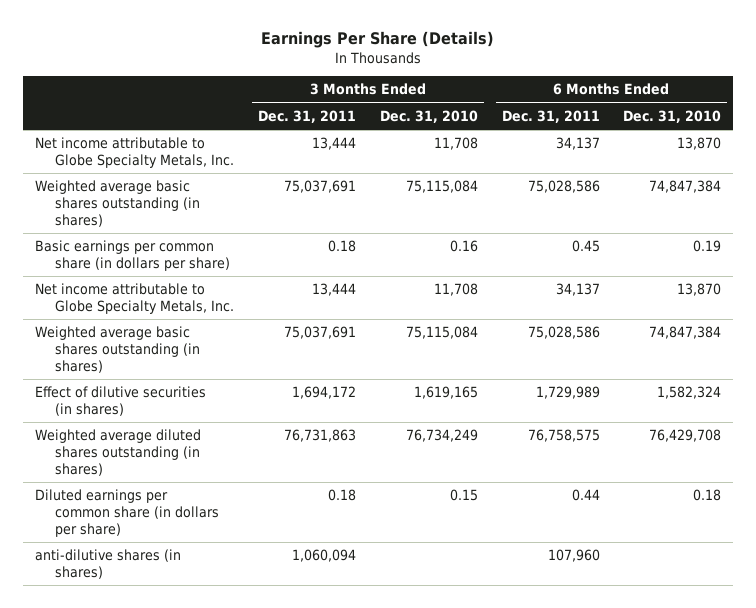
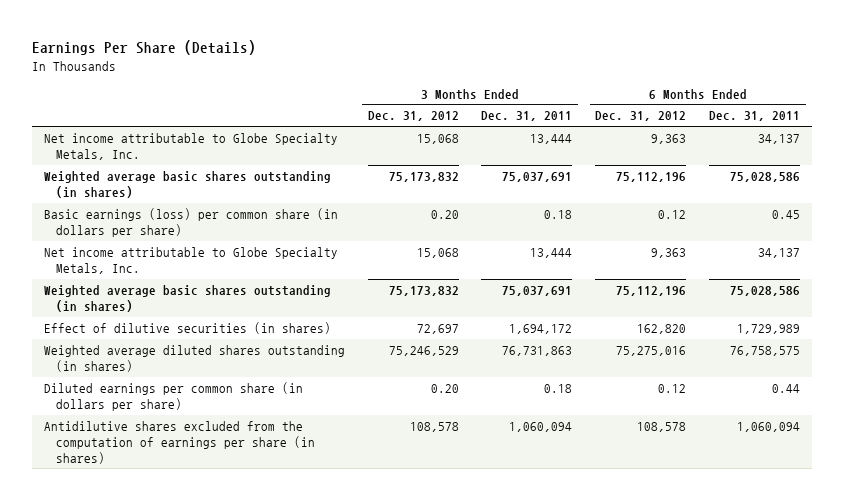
[379,109,478,123] Dec. 31, 2010 -> none
[623,109,722,123] Dec. 31, 2010 -> none
none -> [367,111,459,122] Dec. 31, 2012
none -> [595,111,687,122] Dec. 31, 2012
[35,240,231,272] Basic earnings per common share (in dollars per share) -> [43,207,338,237] Basic earnings (loss) per common share (in dollars per share)
[35,549,182,580] anti-dilutive shares (in shares) -> none
none -> [43,420,316,464] Antidilutive shares excluded from the computation of earnings per share (in shares)

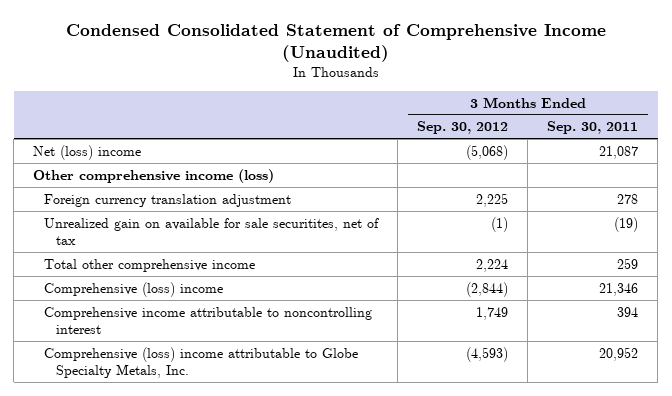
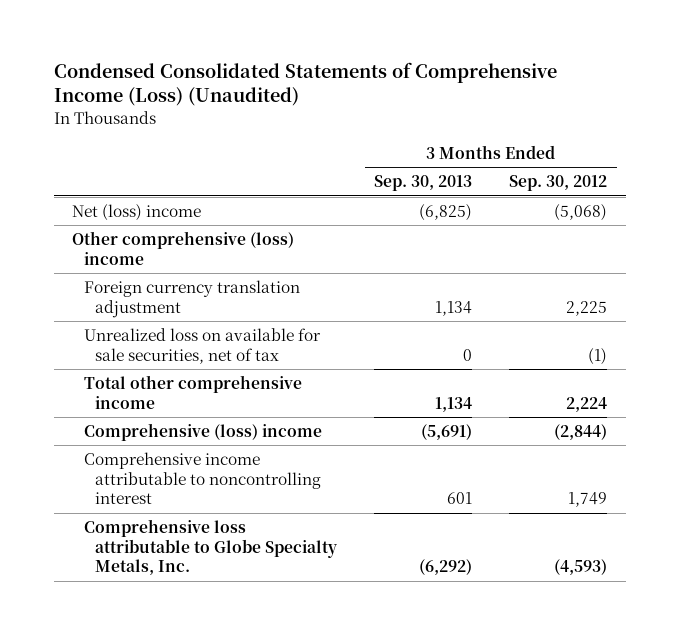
[65,23,606,62] Condensed Consolidated Statement of Comprehensive Income (Unaudited) -> [53,61,557,107] Condensed Consolidated Statements of Comprehensive Income (Loss) (Unaudited)
[547,121,639,135] Sep. 30, 2011 -> none
none -> [374,175,473,192] Sep. 30, 2013
[33,168,275,183] Other comprehensive income (loss) -> [72,230,295,265] Other comprehensive (loss) income
[44,217,380,246] Unrealized gain on available for sale securitites, net of tax -> [83,327,321,364] Unrealized loss on available for sale securities, net of tax
[44,346,359,379] Comprehensive (loss) income attributable to Globe Specialty Metals, Inc. -> [83,518,338,576] Comprehensive loss attributable to Globe Specialty Metals, Inc.

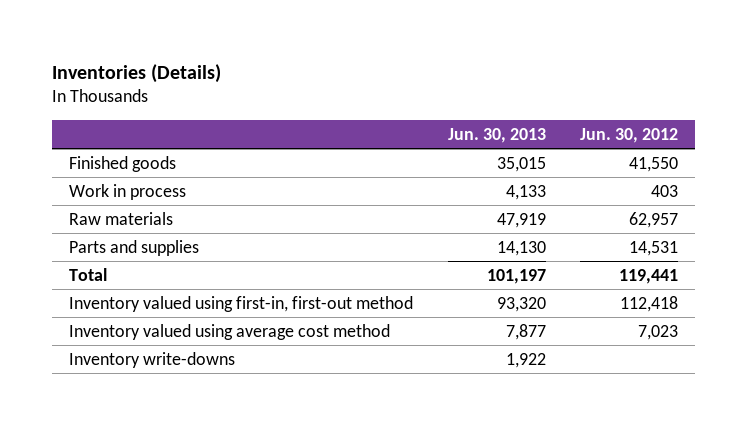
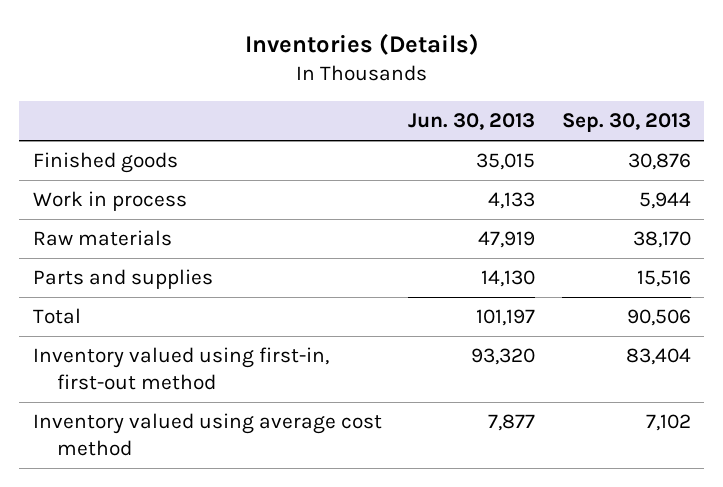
[580,127,679,143] Jun. 30, 2012 -> none
none -> [561,113,691,133] Sep. 30, 2013
[69,351,236,368] Inventory write-downs -> none

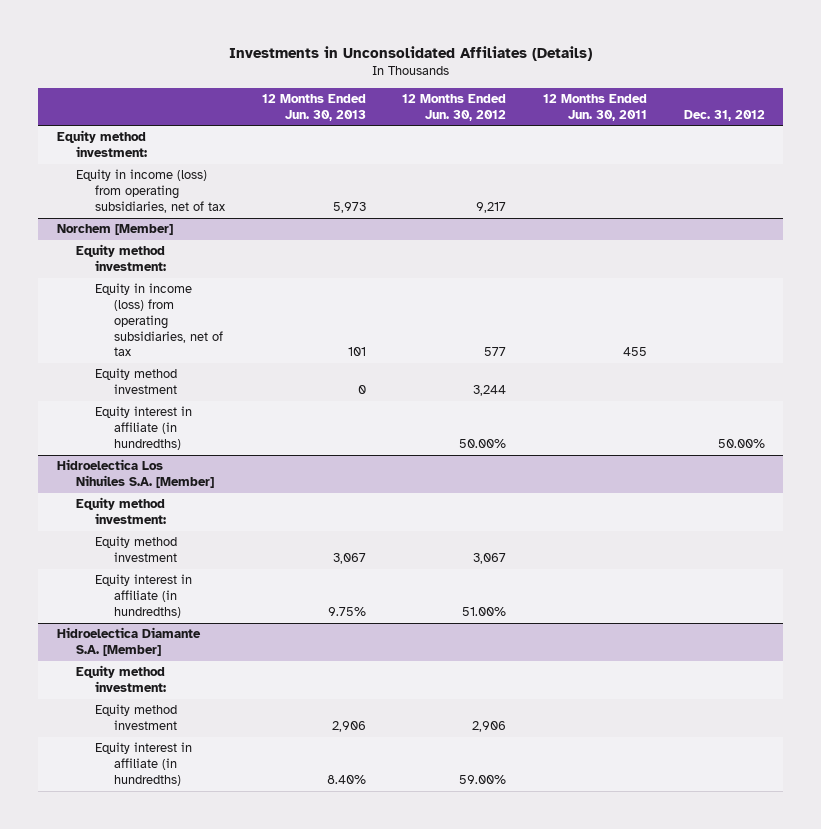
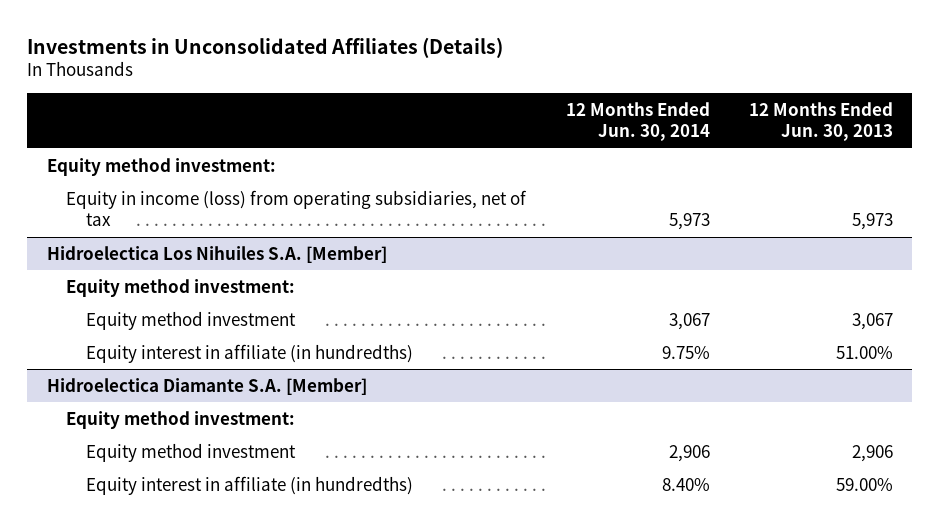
[402,93,507,121] 12 Months Ended Jun. 30, 2012 -> none
[543,93,648,121] 12 Months Ended Jun. 30, 2011 -> none
[683,109,765,121] Dec. 31, 2012 -> none
none -> [565,101,710,142] 12 Months Ended Jun. 30, 2014
[56,224,173,236] Norchem [Member] -> none
[75,244,167,272] Equity method investment: -> none
[95,283,224,357] Equity in income (loss) from operating subsidiaries, net of tax -> none
[95,368,178,395] Equity method investment -> none
[95,406,193,450] Equity interest in affiliate (in hundredths) -> none
[327,606,366,616] 9.75% -> [835,345,893,359] 51.00%
[326,774,366,784] 8.40% -> [835,477,893,491] 59.00%

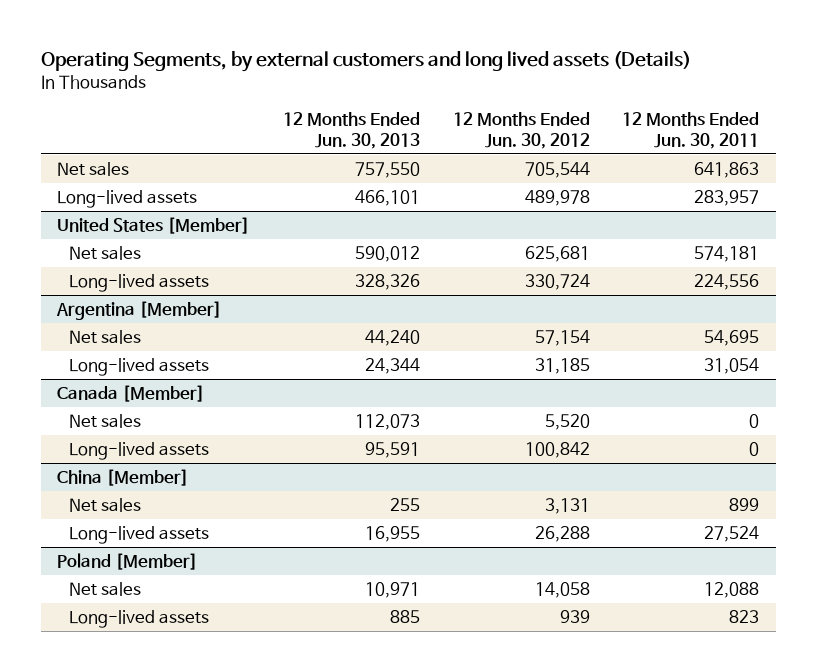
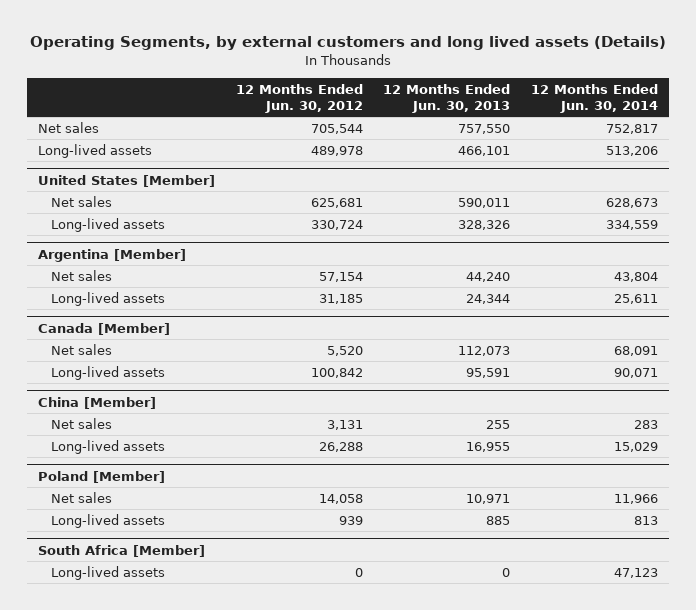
[622,111,760,149] 12 Months Ended Jun. 30, 2011 -> none
none -> [531,83,659,113] 12 Months Ended Jun. 30, 2014
[354,245,420,262] 590,012 -> [458,197,511,208] 590,011
none -> [37,544,205,557] South Africa [Member]
none -> [51,565,166,580] Long-lived assets

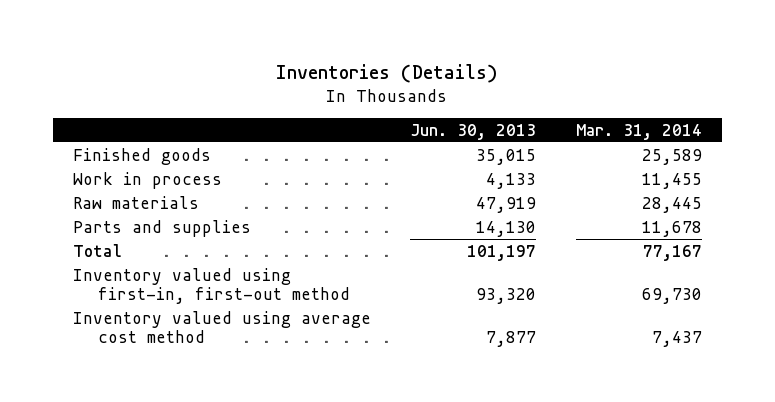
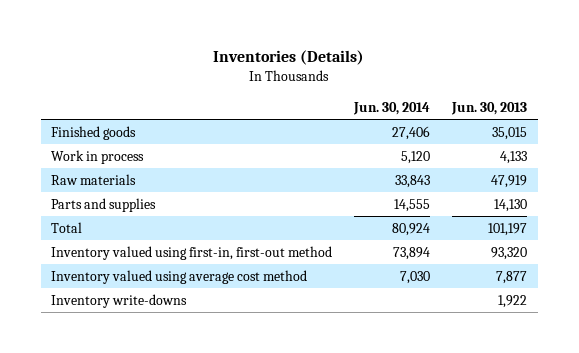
[576,123,703,140] Mar. 31, 2014 -> none
none -> [353,102,431,116] Jun. 30, 2014
none -> [51,293,188,308] Inventory write-downs

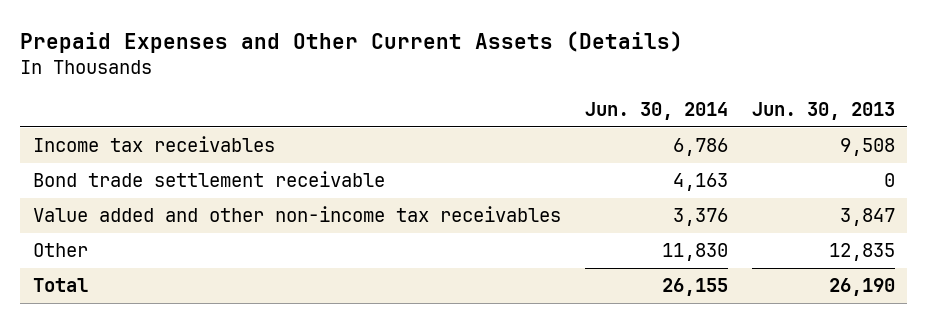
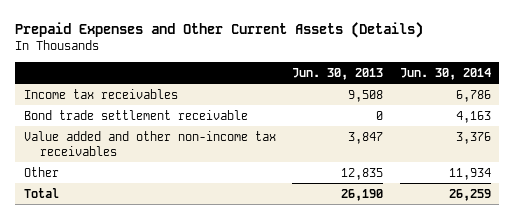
[661,243,728,262] 11,830 -> [448,167,491,180] 11,934
[661,278,728,297] 26,155 -> [448,188,491,201] 26,259

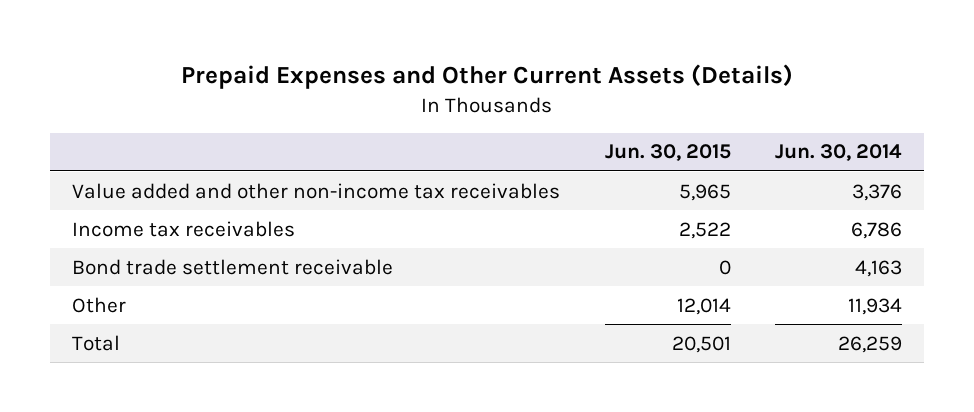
[292,67,384,80] Jun. 30, 2013 -> none
none -> [604,144,731,162] Jun. 30, 2015
[23,130,276,156] Value added and other non-income tax receivables -> [72,182,561,199] Value added and other non-income tax receivables

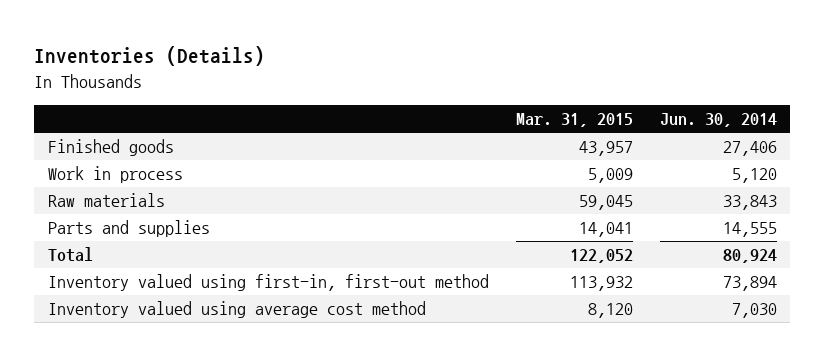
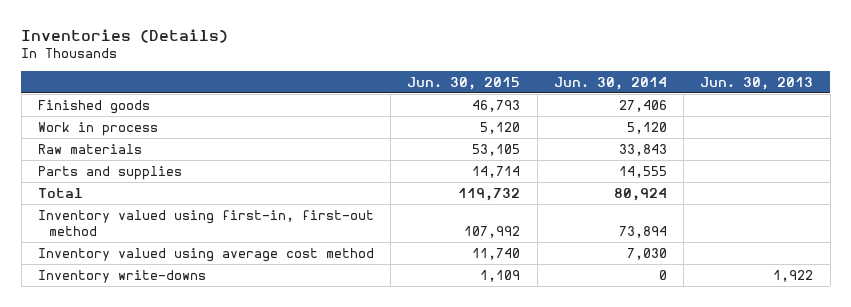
[515,113,633,128] Mar. 31, 2015 -> none
none -> [407,76,521,90] Jun. 30, 2015
none -> [700,76,814,90] Jun. 30, 2013
none -> [37,269,206,283] Inventory write-downs

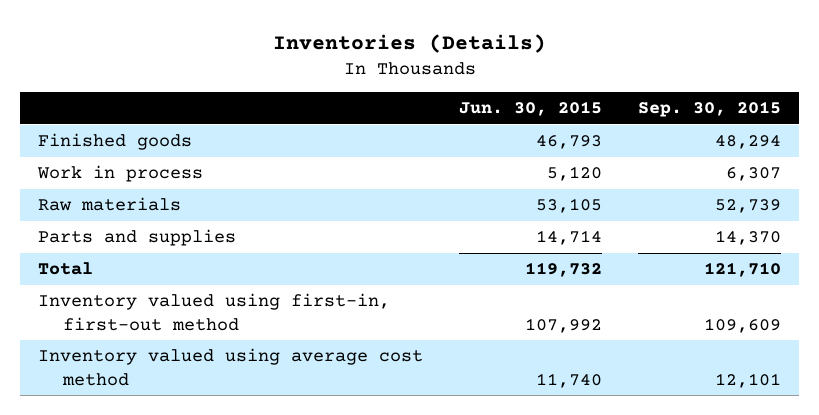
[553,76,667,90] Jun. 30, 2014 -> none
[700,76,814,90] Jun. 30, 2013 -> none
none -> [638,101,782,118] Sep. 30, 2015
[37,269,206,283] Inventory write-downs -> none

